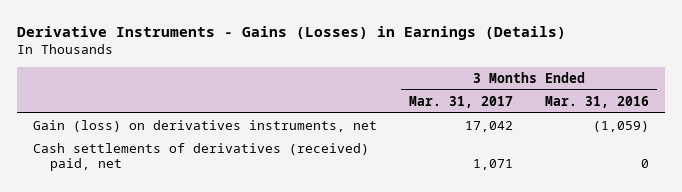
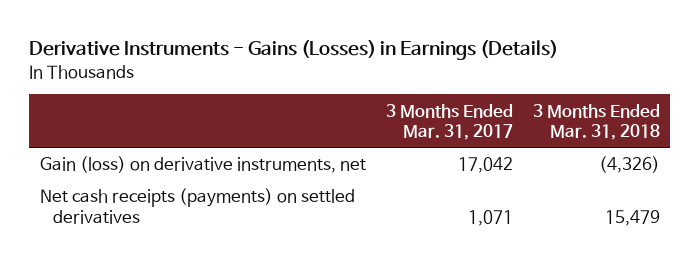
[544,95,649,108] Mar. 31, 2016 -> none
none -> [533,103,661,141] 3 Months Ended Mar. 31, 2018
[32,120,377,133] Gain (loss) on derivatives instruments, net -> [39,156,366,174] Gain (loss) on derivative instruments, net
[32,143,369,171] Cash settlements of derivatives (received) paid, net -> [39,188,355,224] Net cash receipts (payments) on settled derivatives

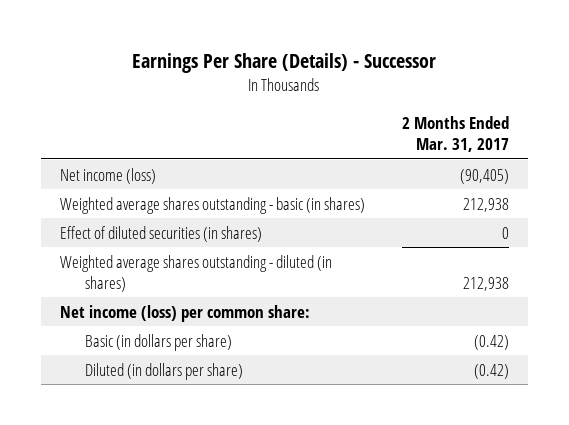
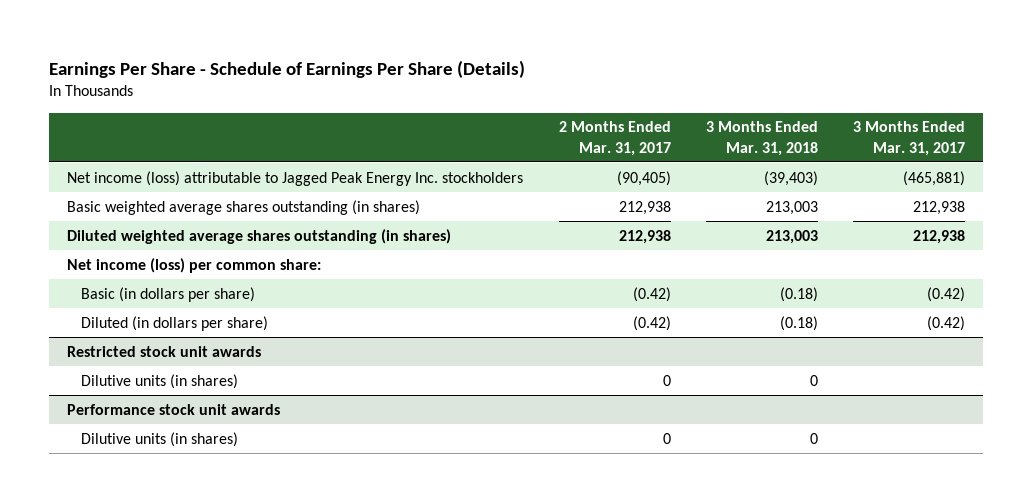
[132,52,437,73] Earnings Per Share (Details) - Successor -> [49,59,526,78] Earnings Per Share - Schedule of Earnings Per Share (Details)
none -> [705,121,818,156] 3 Months Ended Mar. 31, 2018
none -> [853,121,966,156] 3 Months Ended Mar. 31, 2017
[59,225,262,242] Effect of diluted securities (in shares) -> none
[59,167,156,184] Net income (loss) -> [67,170,524,186] Net income (loss) attributable to Jagged Peak Energy Inc. stockholders
[59,196,365,214] Weighted average shares outstanding - basic (in shares) -> [67,199,421,215] Basic weighted average shares outstanding (in shares)
[59,254,332,293] Weighted average shares outstanding - diluted (in shares) -> [67,228,452,244] Diluted weighted average shares outstanding (in shares)
none -> [67,345,262,357] Restricted stock unit awards
none -> [81,373,239,389] Dilutive units (in shares)
none -> [67,403,281,415] Performance stock unit awards
none -> [81,431,239,447] Dilutive units (in shares)

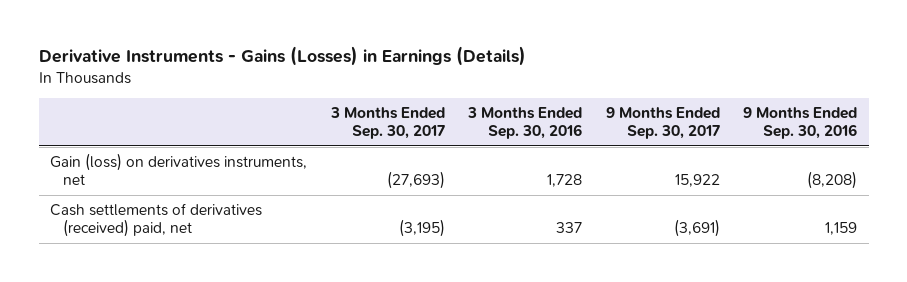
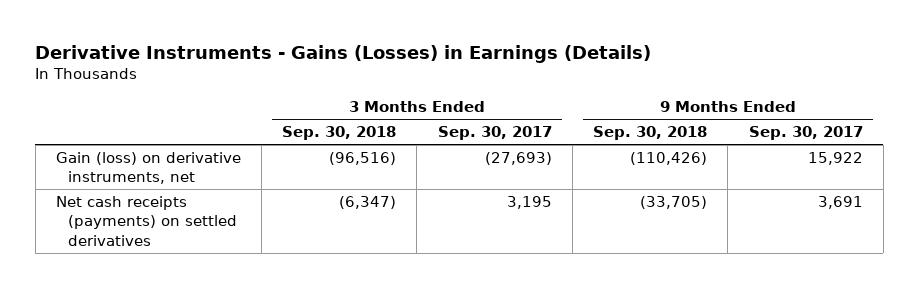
[467,107,583,140] 3 Months Ended Sep. 30, 2016 -> none
[743,107,858,140] 9 Months Ended Sep. 30, 2016 -> none
none -> [282,126,397,141] Sep. 30, 2018
none -> [593,126,708,141] Sep. 30, 2018
[50,152,308,185] Gain (loss) on derivatives instruments, net -> [55,152,241,185] Gain (loss) on derivative instruments, net
[50,202,263,237] Cash settlements of derivatives (received) paid, net -> [55,196,238,246] Net cash receipts (payments) on settled derivatives
[398,218,445,237] (3,195) -> [506,196,552,210] 3,195
[673,218,720,237] (3,691) -> [817,196,863,210] 3,691

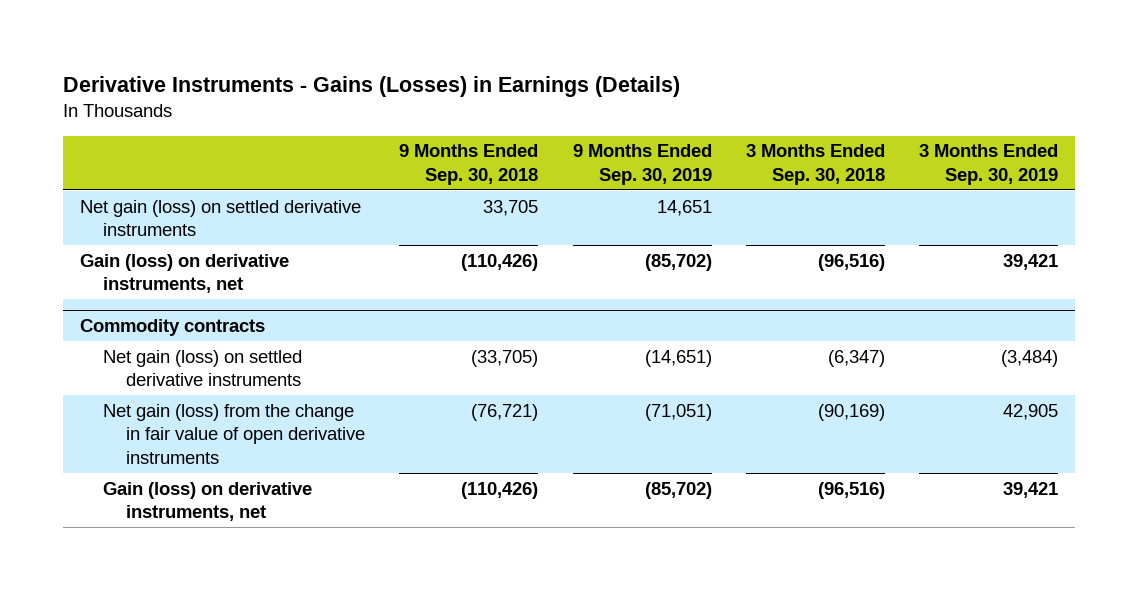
[437,126,552,141] Sep. 30, 2017 -> none
[748,126,863,141] Sep. 30, 2017 -> none
none -> [572,144,712,186] 9 Months Ended Sep. 30, 2019
none -> [919,144,1059,186] 3 Months Ended Sep. 30, 2019
none -> [80,199,362,237] Net gain (loss) on settled derivative instruments
none -> [80,319,266,337] Commodity contracts
[55,196,238,246] Net cash receipts (payments) on settled derivatives -> [103,349,303,387] Net gain (loss) on settled derivative instruments
none -> [103,403,366,465] Net gain (loss) from the change in fair value of open derivative instruments
none -> [103,481,313,522] Gain (loss) on derivative instruments, net

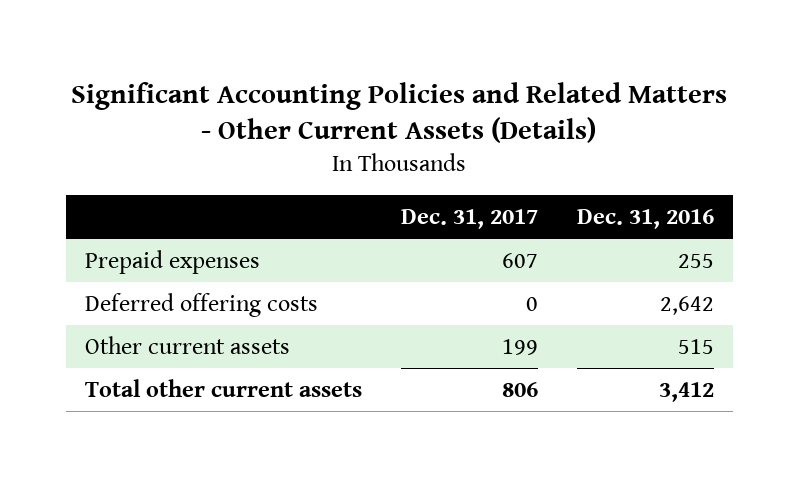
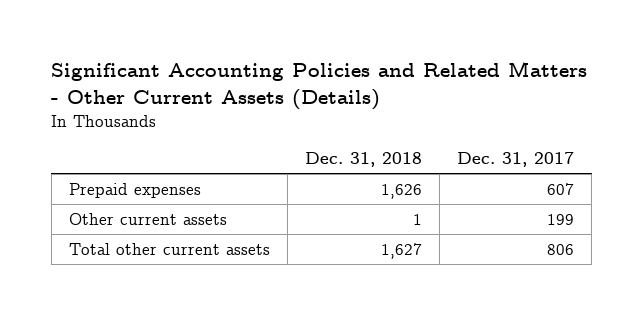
[576,209,714,230] Dec. 31, 2016 -> none
none -> [304,152,422,168] Dec. 31, 2018
[85,292,319,317] Deferred offering costs -> none

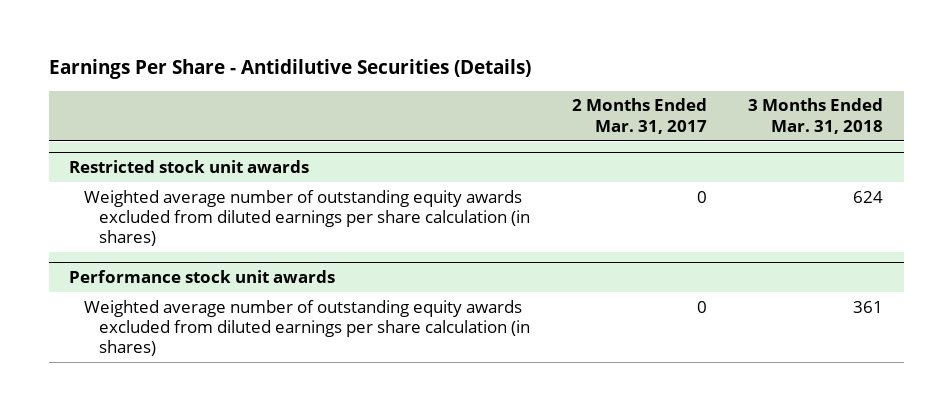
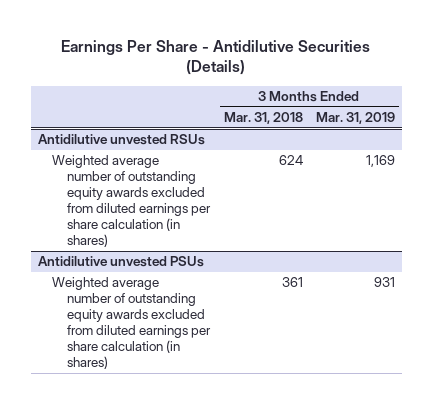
[571,98,707,134] 2 Months Ended Mar. 31, 2017 -> none
none -> [316,112,396,125] Mar. 31, 2019
[69,159,310,173] Restricted stock unit awards -> [37,134,205,146] Antidilutive unvested RSUs
[69,269,336,283] Performance stock unit awards -> [37,256,204,268] Antidilutive unvested PSUs

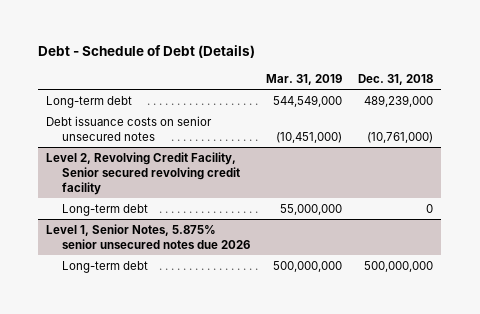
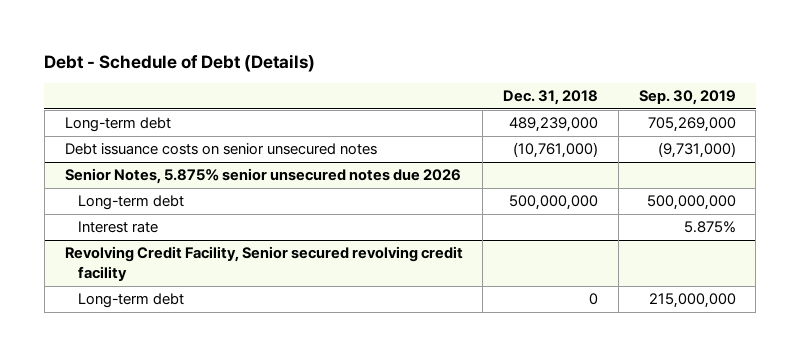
[265,74,342,86] Mar. 31, 2019 -> none
none -> [638,90,736,106] Sep. 30, 2019
[46,151,240,195] Level 2, Revolving Credit Facility, Senior secured revolving credit facility -> none
[61,203,148,216] Long-term debt -> none
[46,223,250,249] Level 1, Senior Notes, 5.875% senior unsecured notes due 2026 -> [64,168,461,185] Senior Notes, 5.875% senior unsecured notes due 2026
none -> [77,221,158,234] Interest rate
none -> [64,246,463,282] Revolving Credit Facility, Senior secured revolving credit facility
none -> [77,293,184,309] Long-term debt

